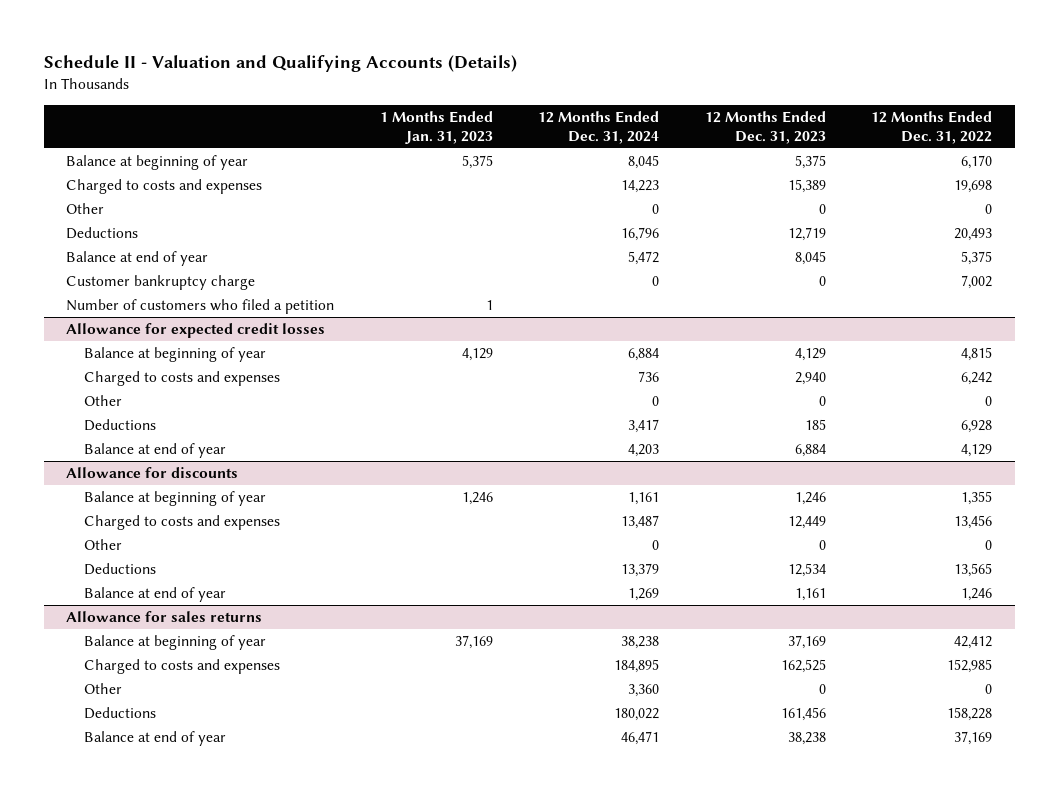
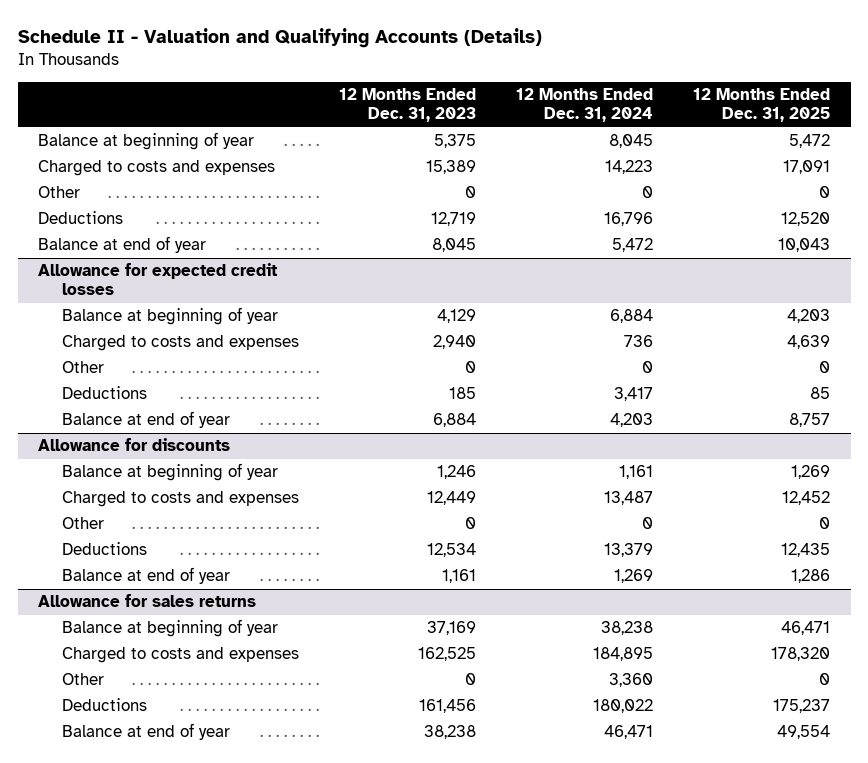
[379,111,493,144] 1 Months Ended Jan. 31, 2023 -> none
[871,111,993,144] 12 Months Ended Dec. 31, 2022 -> none
none -> [693,88,831,123] 12 Months Ended Dec. 31, 2025
[66,275,256,291] Customer bankruptcy charge -> none
[66,299,335,315] Number of customers who filed a petition -> none

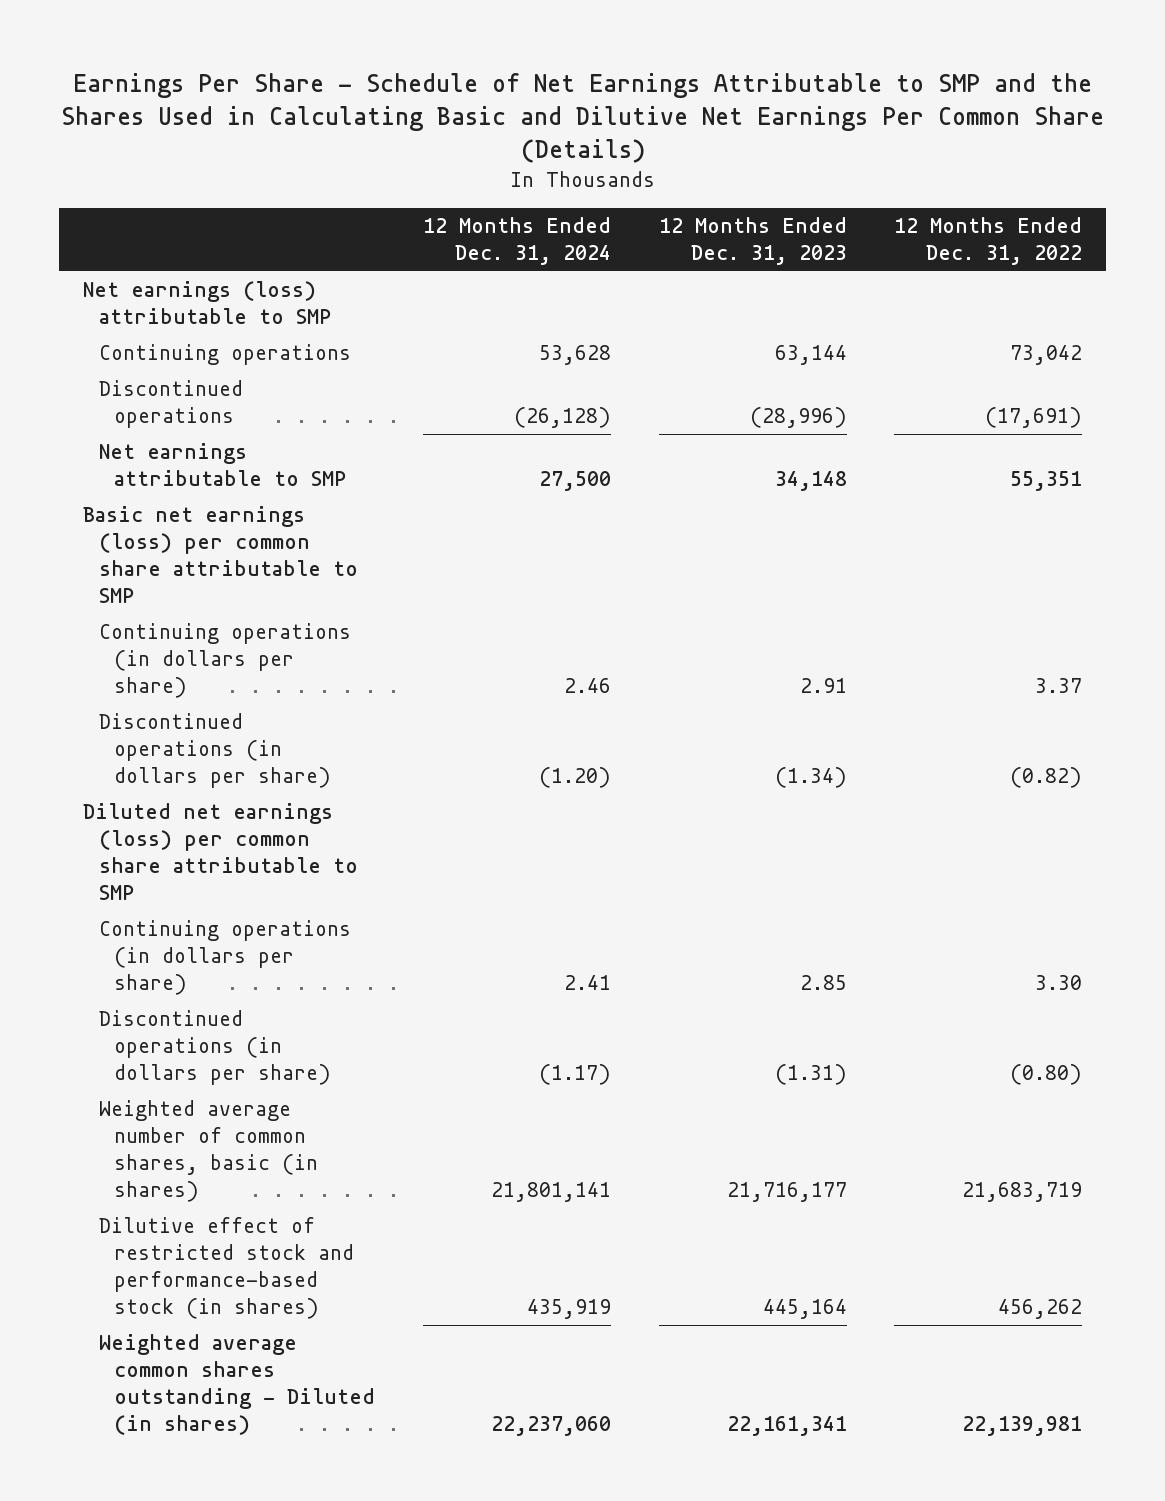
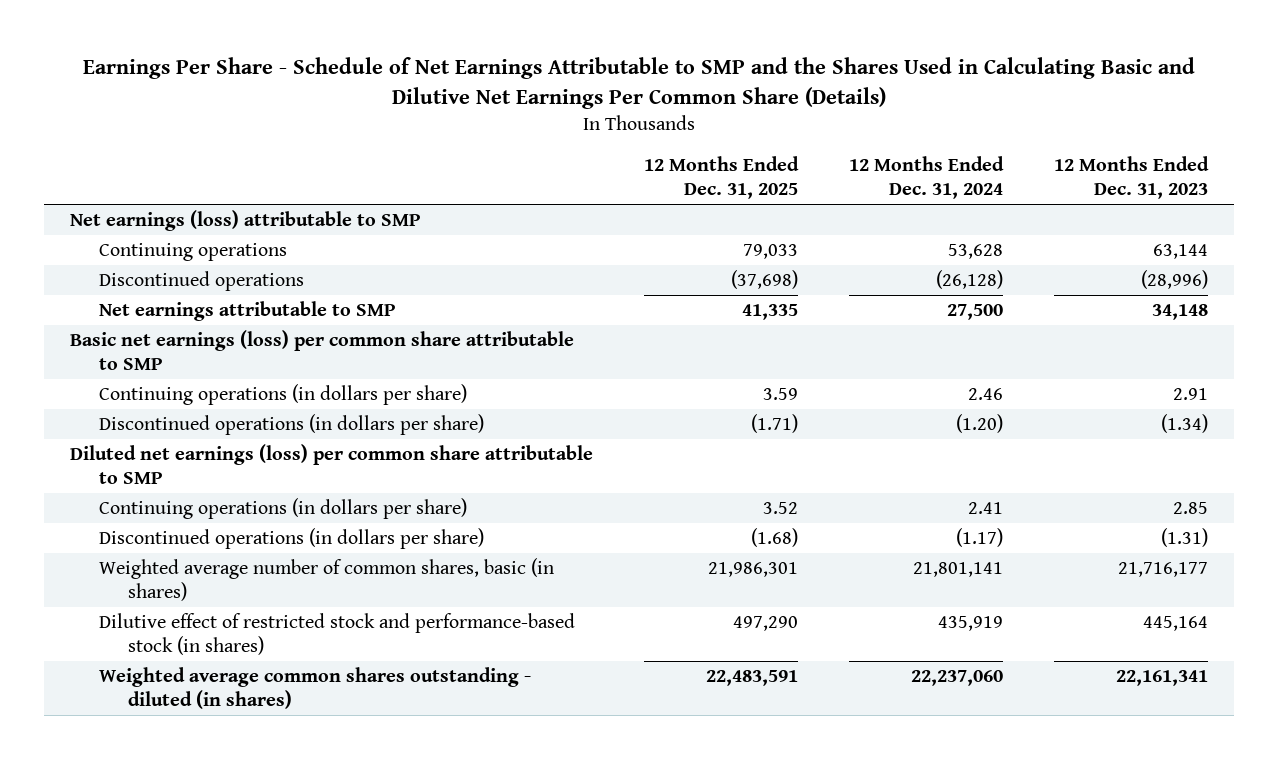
[894,217,1083,266] 12 Months Ended Dec. 31, 2022 -> none
none -> [644,155,800,200] 12 Months Ended Dec. 31, 2025
[98,1334,376,1436] Weighted average common shares outstanding - Diluted (in shares) -> [98,666,531,710] Weighted average common shares outstanding - diluted (in shares)

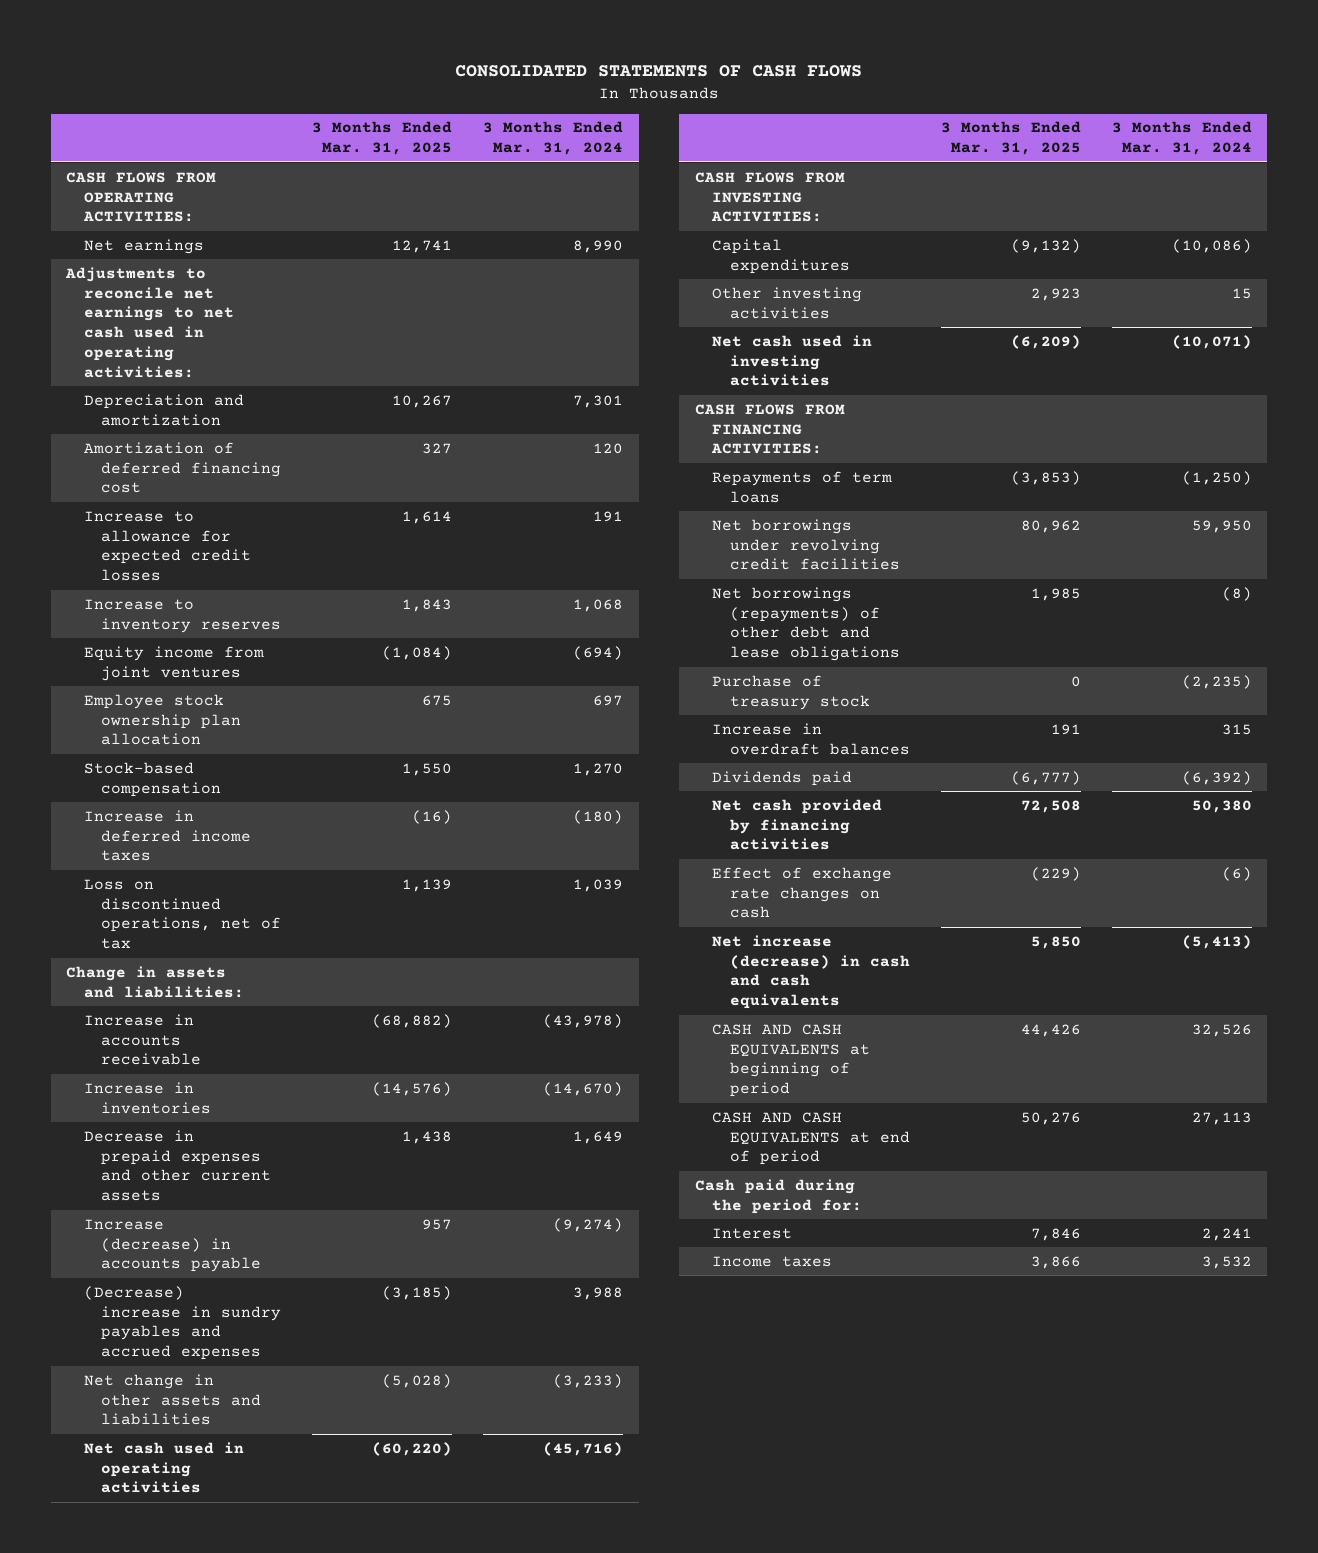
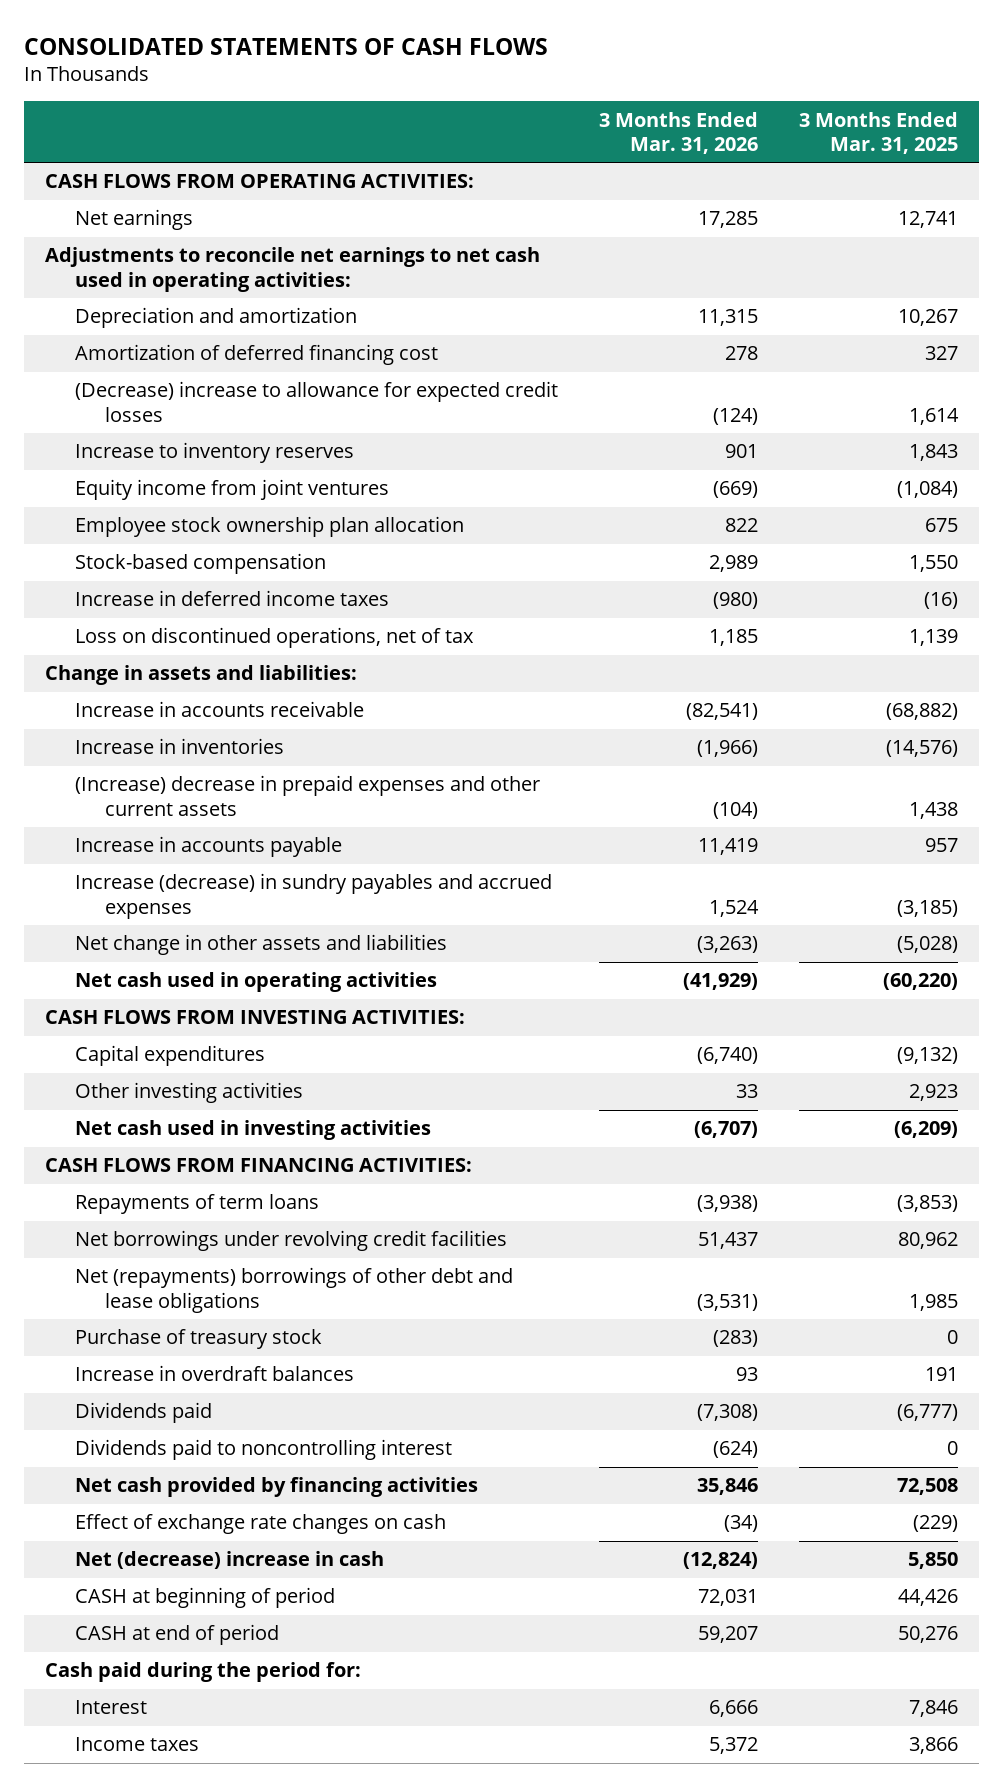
[483,121,624,156] 3 Months Ended Mar. 31, 2024 -> none
none -> [599,111,759,155] 3 Months Ended Mar. 31, 2026
[83,510,252,582] Increase to allowance for expected credit losses -> [75,381,559,422] (Decrease) increase to allowance for expected credit losses
[83,1129,272,1202] Decrease in prepaid expenses and other current assets -> [75,775,541,816] (Increase) decrease in prepaid expenses and other current assets
[83,1218,262,1273] Increase (decrease) in accounts payable -> [75,836,343,858] Increase in accounts payable
[83,1285,282,1361] (Decrease) increase in sundry payables and accrued expenses -> [75,873,553,919] Increase (decrease) in sundry payables and accrued expenses
[712,586,900,662] Net borrowings (repayments) of other debt and lease obligations -> [75,1267,514,1313] Net (repayments) borrowings of other debt and lease obligations
none -> [75,1439,453,1461] Dividends paid to noncontrolling interest
[712,934,910,1010] Net increase (decrease) in cash and cash equivalents -> [75,1551,385,1570] Net (decrease) increase in cash
[712,1023,870,1098] CASH AND CASH EQUIVALENTS at beginning of period -> [75,1587,336,1609] CASH at beginning of period
[712,1111,910,1166] CASH AND CASH EQUIVALENTS at end of period -> [75,1624,280,1646] CASH at end of period

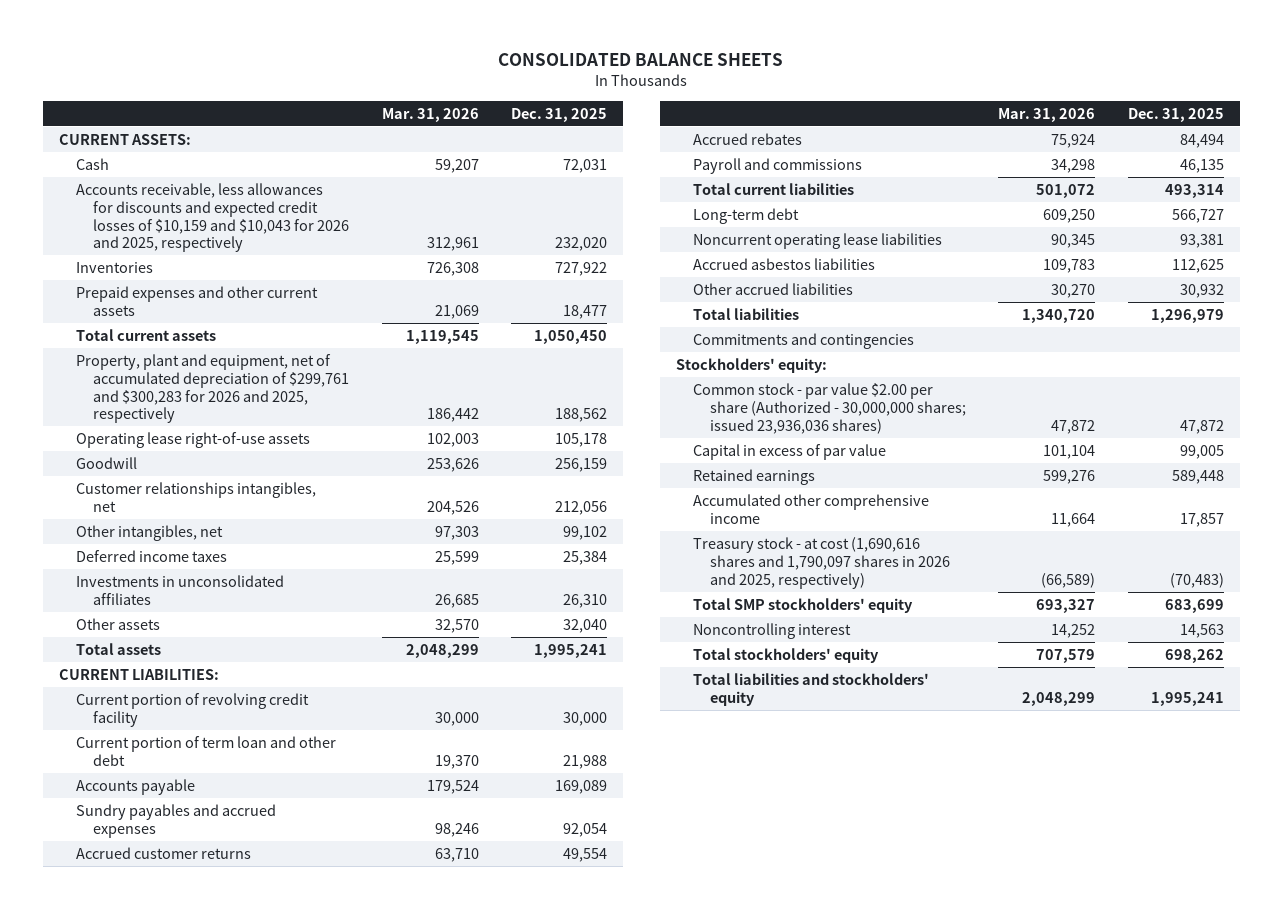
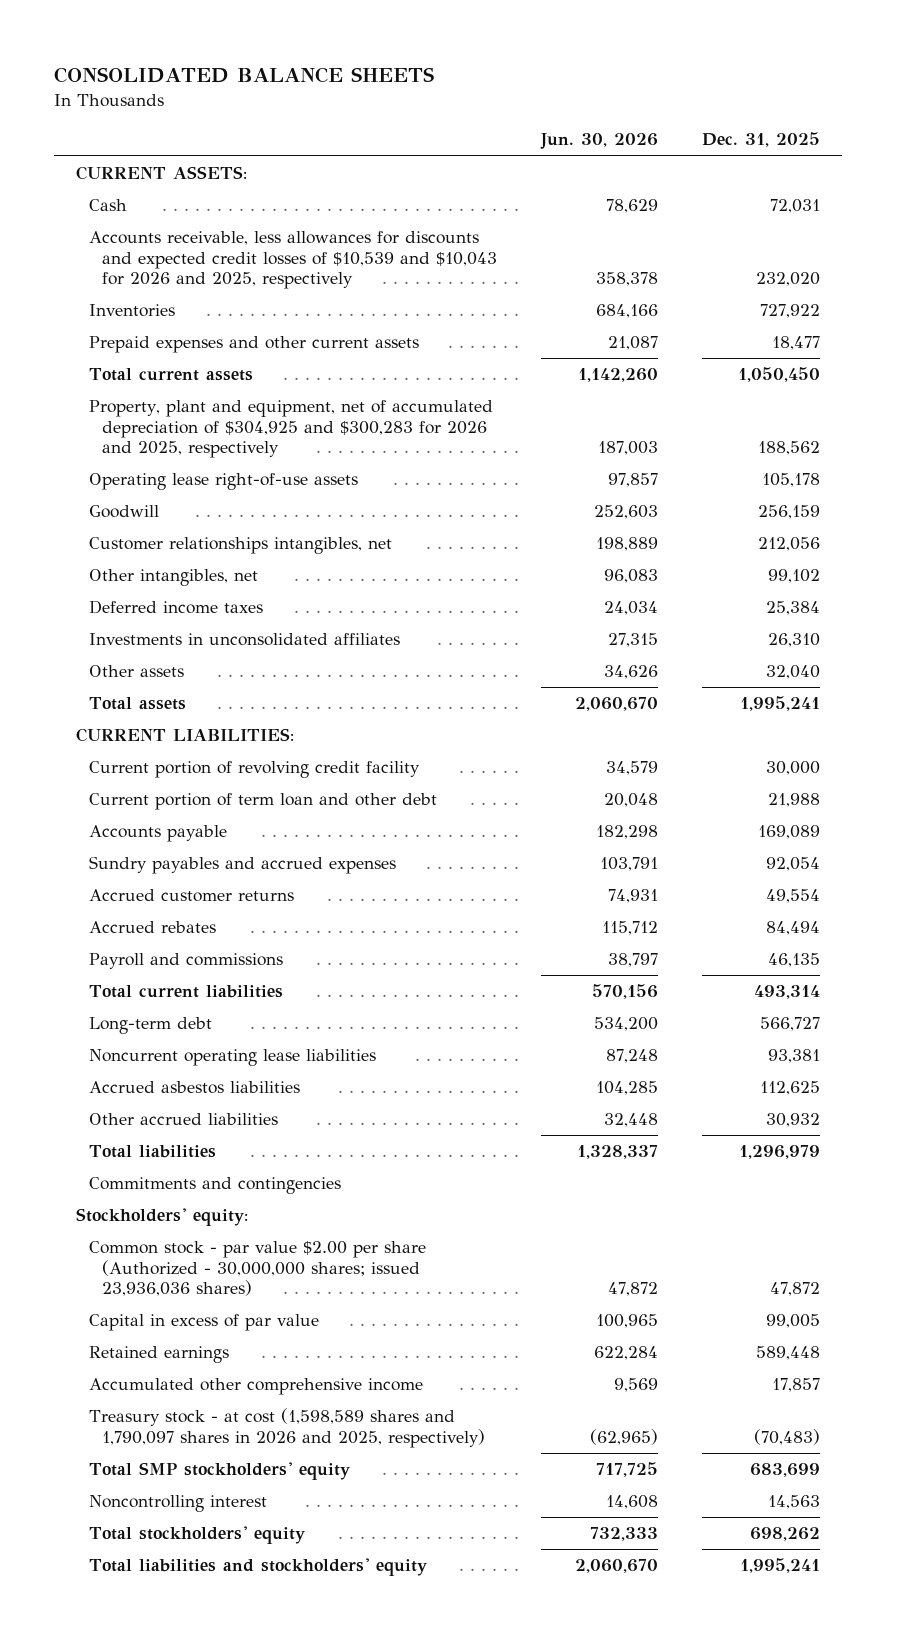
[381,107,479,122] Mar. 31, 2026 -> none
none -> [540,133,659,150] Jun. 30, 2026
[76,182,350,253] Accounts receivable, less allowances for discounts and expected credit losses of $10,159 and $10,043 for 2026 and 2025, respectively -> [89,231,497,290] Accounts receivable, less allowances for discounts and expected credit losses of $10,539 and $10,043 for 2026 and 2025, respectively
[76,353,350,424] Property, plant and equipment, net of accumulated depreciation of $299,761 and $300,283 for 2026 and 2025, respectively -> [89,400,494,459] Property, plant and equipment, net of accumulated depreciation of $304,925 and $300,283 for 2026 and 2025, respectively
[692,536,950,589] Treasury stock - at cost (1,690,616 shares and 1,790,097 shares in 2026 and 2025, respectively) -> [89,1408,485,1448] Treasury stock - at cost (1,598,589 shares and 1,790,097 shares in 2026 and 2025, respectively)

